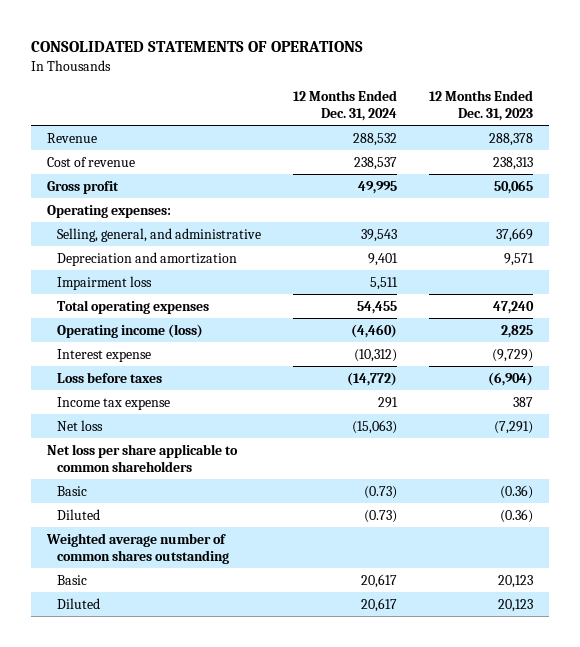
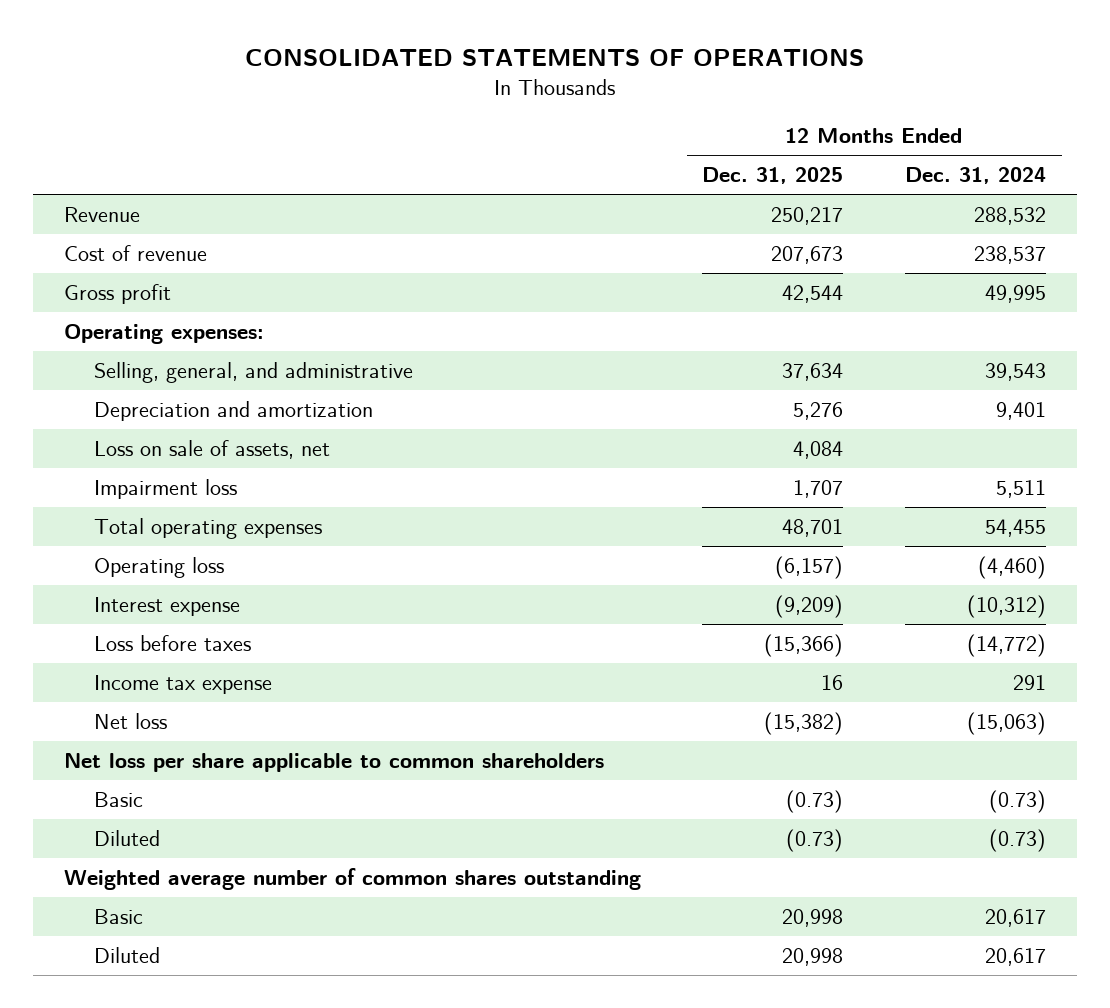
[428,90,533,122] 12 Months Ended Dec. 31, 2023 -> none
none -> [702,167,844,185] Dec. 31, 2025
none -> [93,439,330,459] Loss on sale of assets, net
[56,323,203,338] Operating income (loss) -> [93,556,224,578] Operating loss

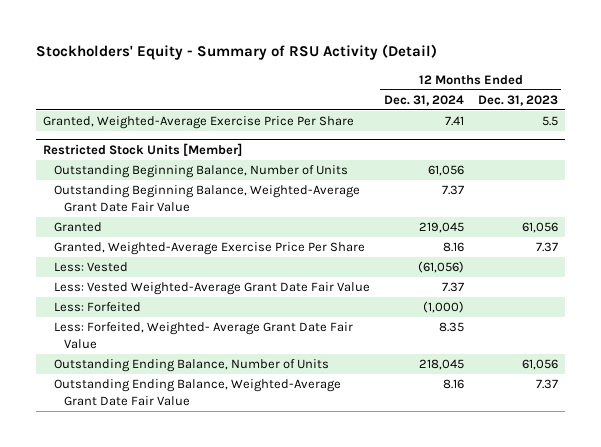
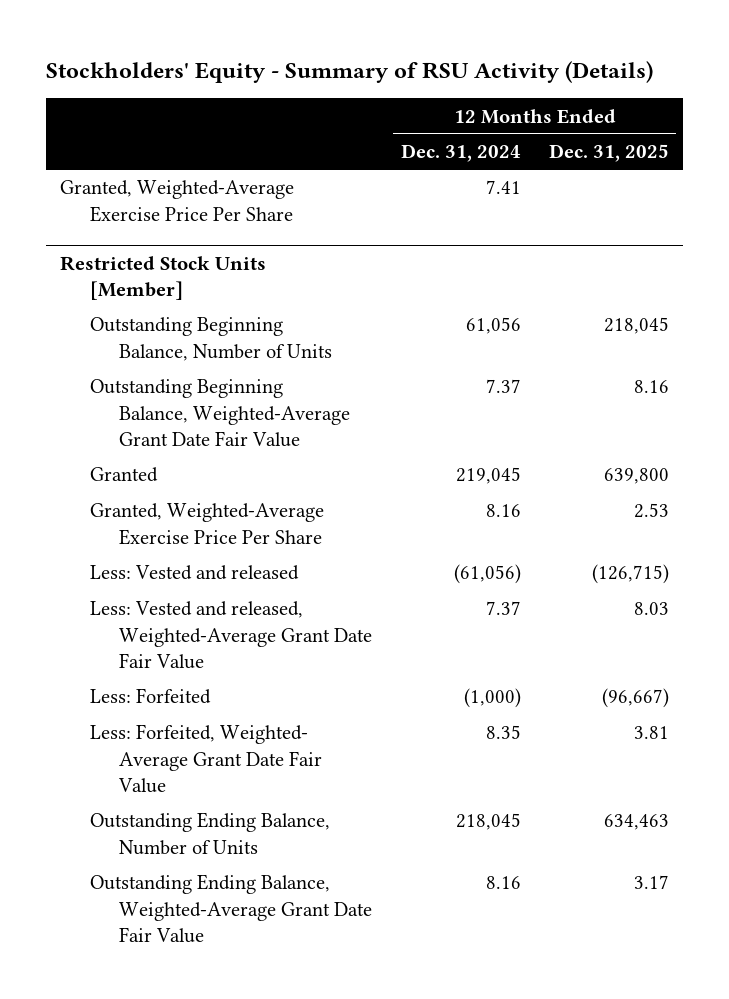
[36,44,438,61] Stockholders' Equity - Summary of RSU Activity (Detail) -> [45,60,653,83] Stockholders' Equity - Summary of RSU Activity (Details)
[477,95,558,107] Dec. 31, 2023 -> none
none -> [549,144,670,163] Dec. 31, 2025
[53,262,128,273] Less: Vested -> [89,565,299,581] Less: Vested and released
[53,282,370,296] Less: Vested Weighted-Average Grant Date Fair Value -> [89,601,373,670] Less: Vested and released, Weighted-Average Grant Date Fair Value

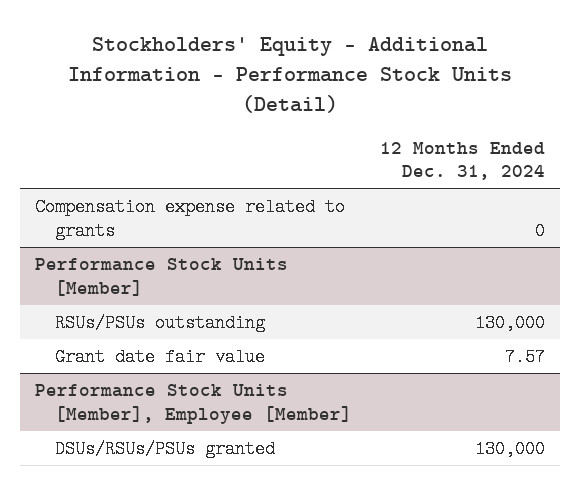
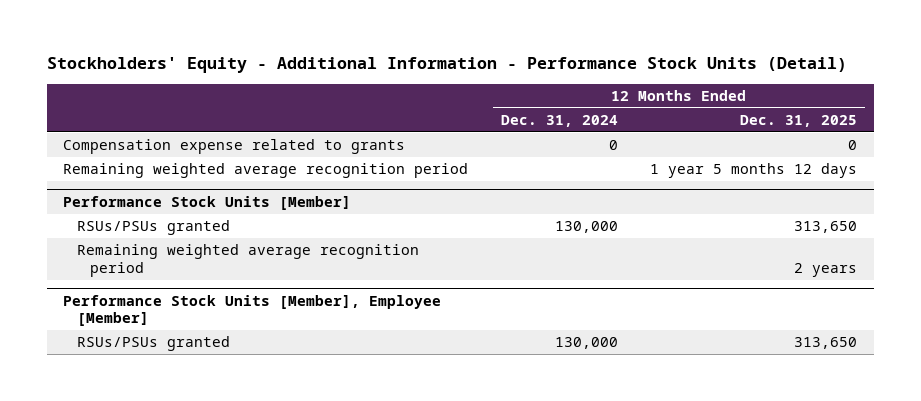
none -> [740,114,858,127] Dec. 31, 2025
none -> [63,163,469,179] Remaining weighted average recognition period
[55,348,266,367] Grant date fair value -> none
[55,314,266,333] RSUs/PSUs outstanding -> [76,220,230,236] RSUs/PSUs granted
none -> [76,244,419,277] Remaining weighted average recognition period
[55,440,276,459] DSUs/RSUs/PSUs granted -> [76,336,230,352] RSUs/PSUs granted

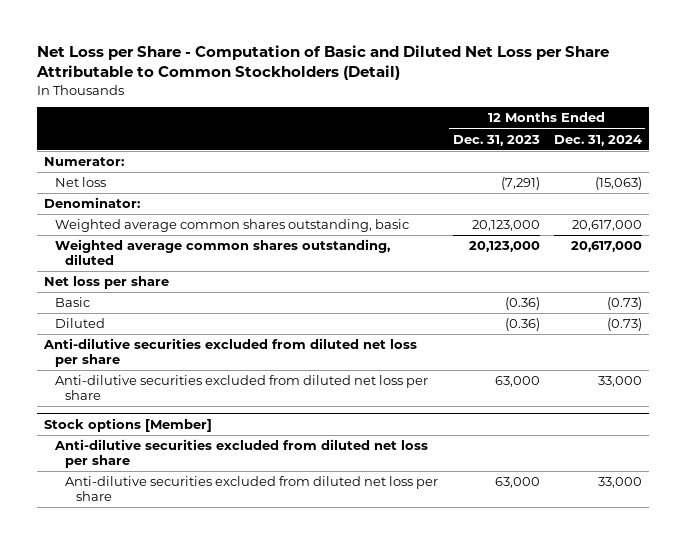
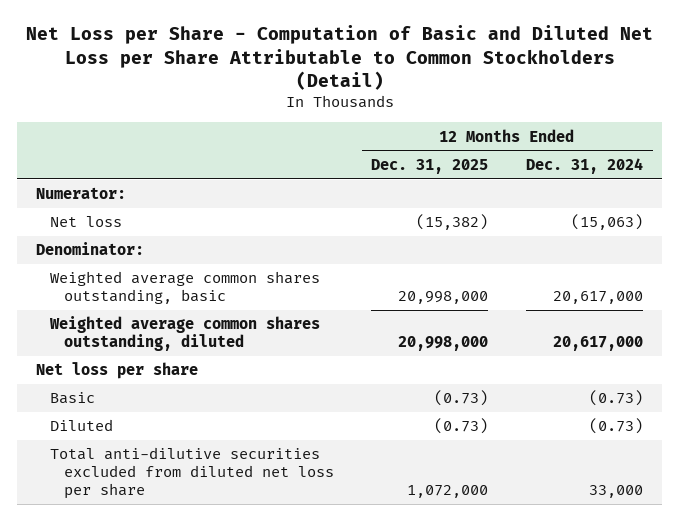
[452,134,540,146] Dec. 31, 2023 -> none
none -> [371,159,489,175] Dec. 31, 2025
[43,338,418,368] Anti-dilutive securities excluded from diluted net loss per share -> none
[44,417,213,432] Stock options [Member] -> none
[53,439,428,469] Anti-dilutive securities excluded from diluted net loss per share -> none
[65,476,439,502] Anti-dilutive securities excluded from diluted net loss per share -> none
[54,375,428,401] Anti-dilutive securities excluded from diluted net loss per share -> [49,447,334,500] Total anti-dilutive securities excluded from diluted net loss per share

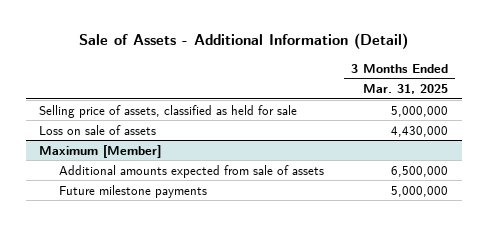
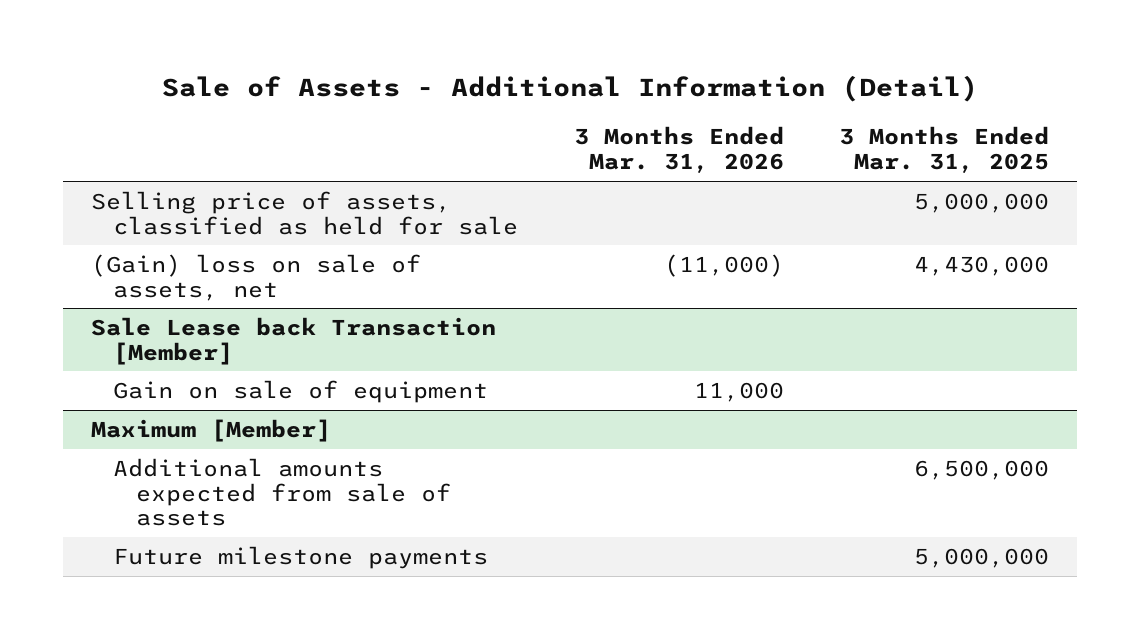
none -> [573,126,784,174] 3 Months Ended Mar. 31, 2026
[39,124,157,135] Loss on sale of assets -> [91,253,422,301] (Gain) loss on sale of assets, net
none -> [91,316,497,365] Sale Lease back Transaction [Member]
none -> [113,379,489,403] Gain on sale of equipment

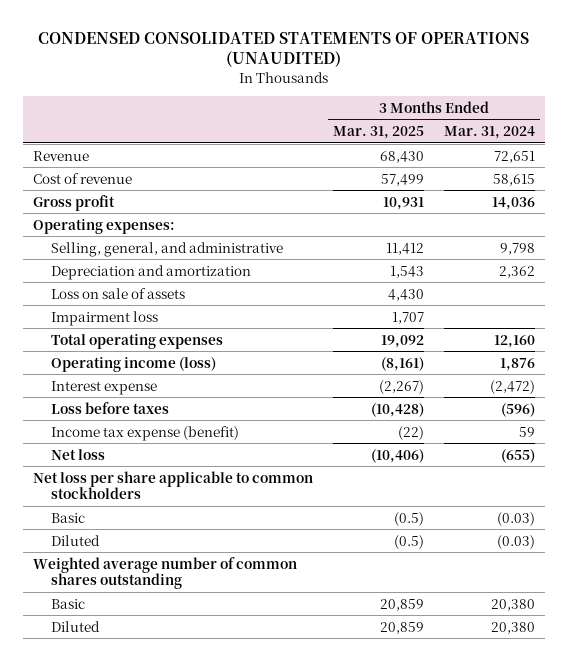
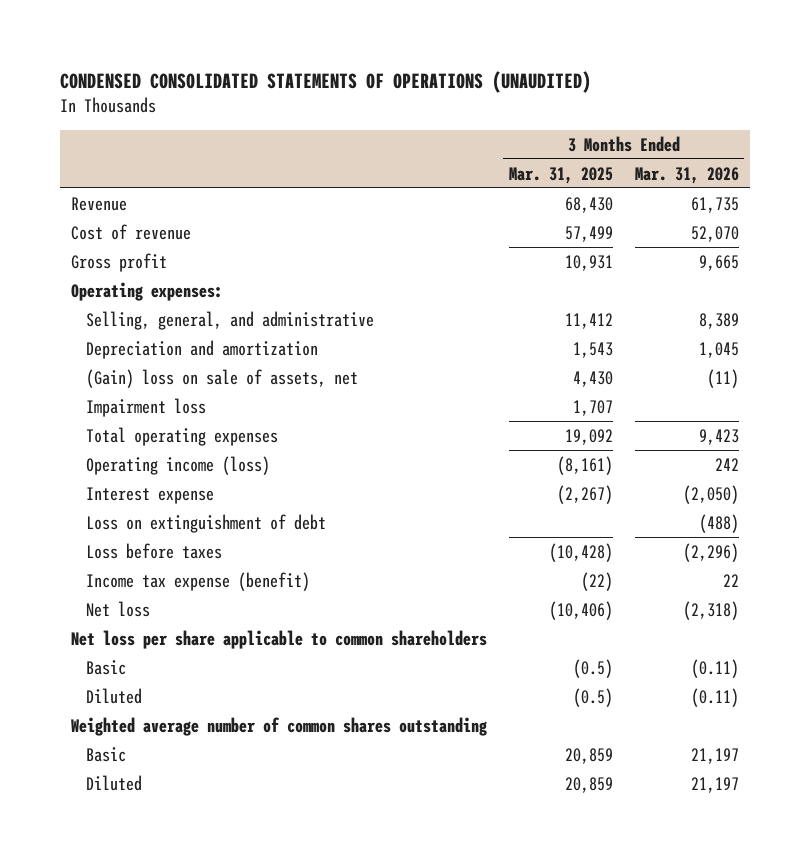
[444,125,536,139] Mar. 31, 2024 -> none
none -> [634,166,739,184] Mar. 31, 2026
[50,287,185,299] Loss on sale of assets -> [85,368,358,388] (Gain) loss on sale of assets, net
none -> [85,513,326,533] Loss on extinguishment of debt
[32,470,313,500] Net loss per share applicable to common stockholders -> [71,629,488,649] Net loss per share applicable to common shareholders

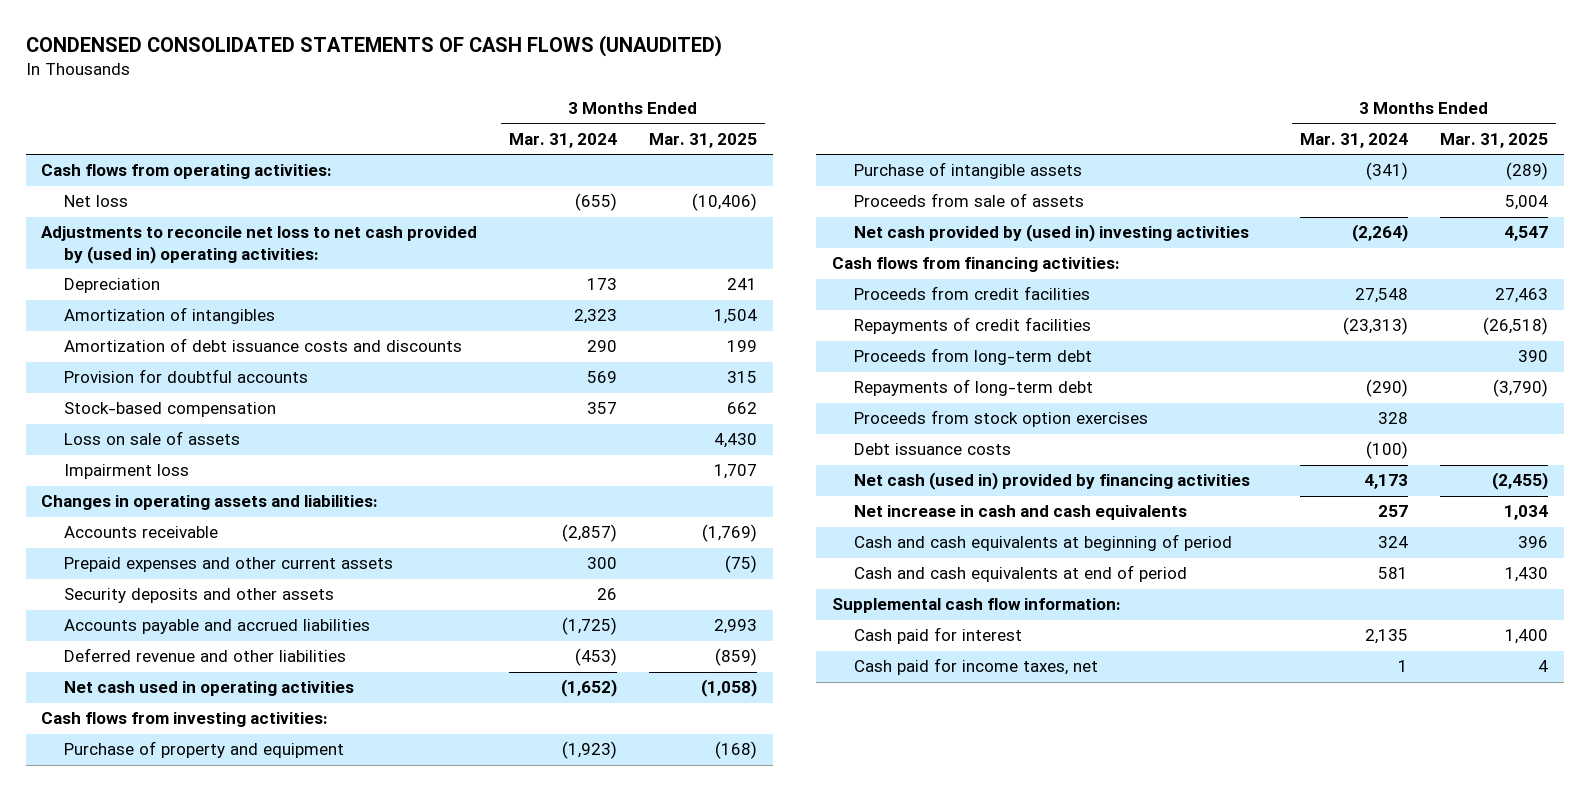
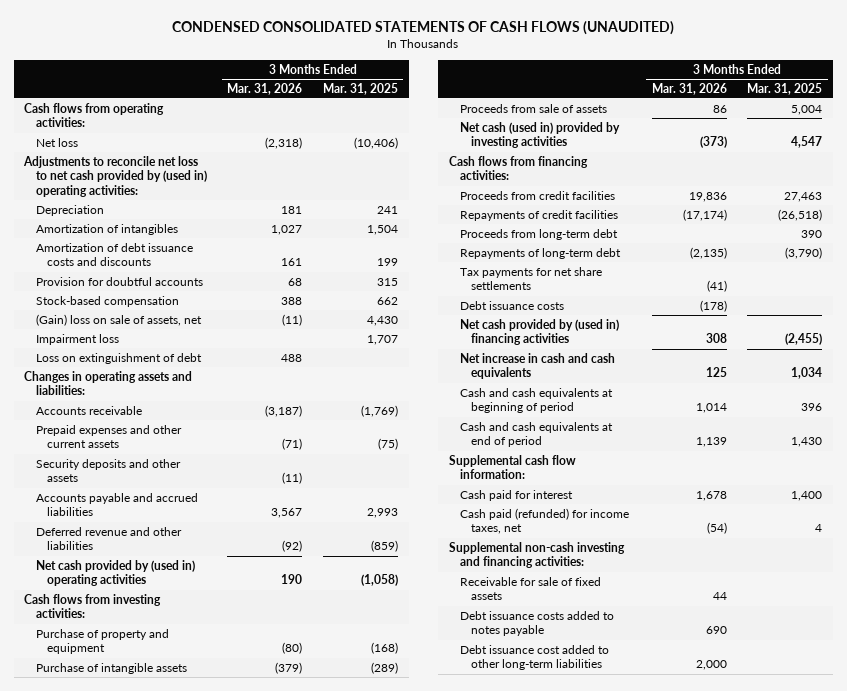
[509,132,618,148] Mar. 31, 2024 -> none
none -> [227,82,303,95] Mar. 31, 2026
[63,431,240,446] Loss on sale of assets -> [35,313,202,326] (Gain) loss on sale of assets, net
none -> [35,352,202,364] Loss on extinguishment of debt
[63,681,354,697] Net cash used in operating activities -> [35,559,195,587] Net cash provided by (used in) operating activities
[854,224,1250,243] Net cash provided by (used in) investing activities -> [459,121,620,149] Net cash (used in) provided by investing activities
[854,410,1149,428] Proceeds from stock option exercises -> none
none -> [459,266,602,291] Tax payments for net share settlements
[854,472,1251,491] Net cash (used in) provided by financing activities -> [459,318,619,346] Net cash provided by (used in) financing activities
[854,658,1099,676] Cash paid for income taxes, net -> [459,507,629,535] Cash paid (refunded) for income taxes, net
none -> [448,541,625,569] Supplemental non-cash investing and financing activities:
none -> [459,576,601,601] Receivable for sale of fixed assets
none -> [459,610,614,637] Debt issuance costs added to notes payable
none -> [459,644,609,671] Debt issuance cost added to other long-term liabilities

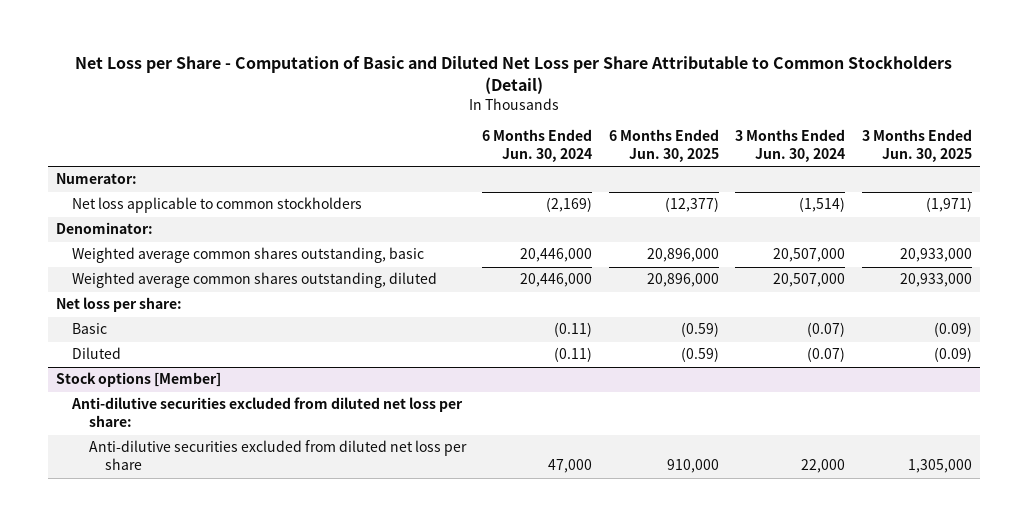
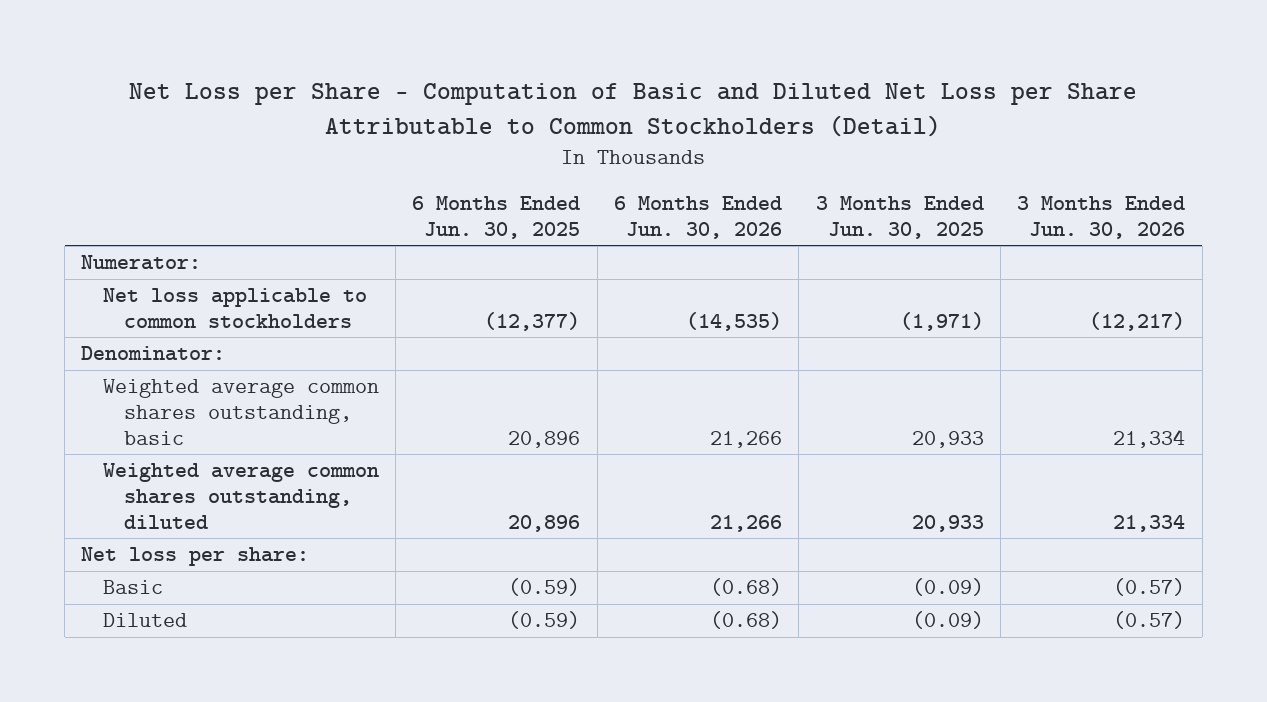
[482,128,593,163] 6 Months Ended Jun. 30, 2024 -> none
[735,128,846,163] 3 Months Ended Jun. 30, 2024 -> none
none -> [614,195,783,239] 6 Months Ended Jun. 30, 2026
none -> [1017,195,1186,239] 3 Months Ended Jun. 30, 2026
[646,248,719,263] 20,896,000 -> [508,430,581,448] 20,896
[899,248,972,263] 20,933,000 -> [911,430,984,448] 20,933
[646,273,719,288] 20,896,000 -> [508,514,581,532] 20,896
[899,273,972,288] 20,933,000 -> [911,514,984,532] 20,933
[55,372,221,388] Stock options [Member] -> none
[71,397,464,428] Anti-dilutive securities excluded from diluted net loss per share: -> none
[88,440,467,471] Anti-dilutive securities excluded from diluted net loss per share -> none

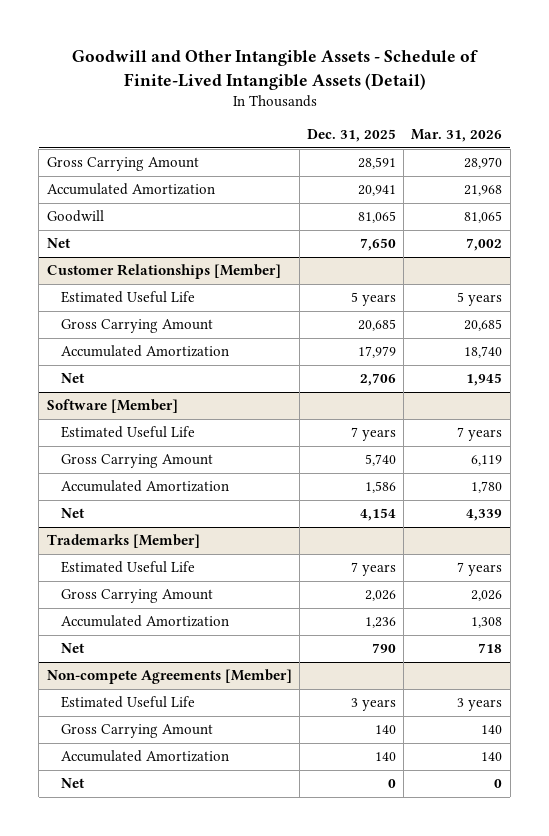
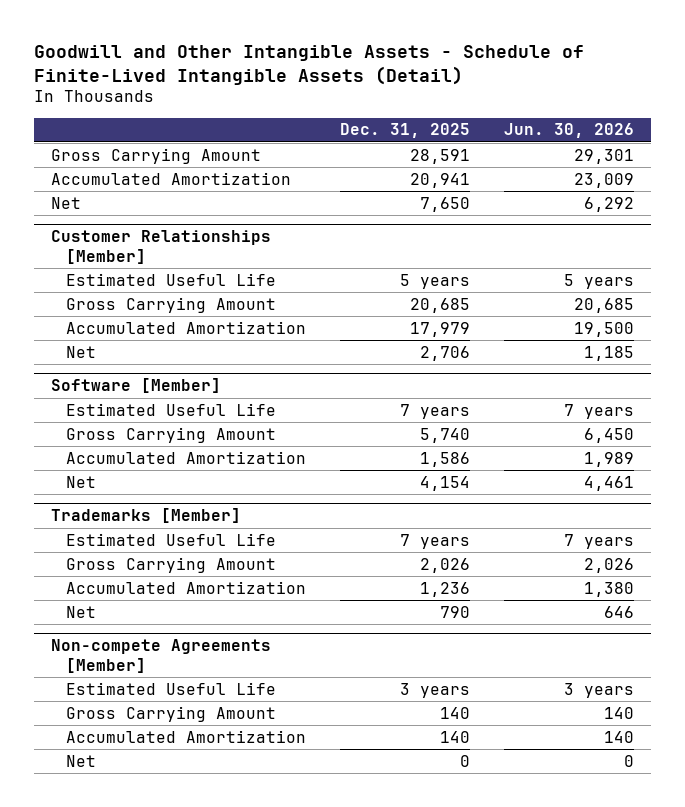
[411,129,503,143] Mar. 31, 2026 -> none
none -> [503,123,634,139] Jun. 30, 2026
[46,210,104,223] Goodwill -> none

